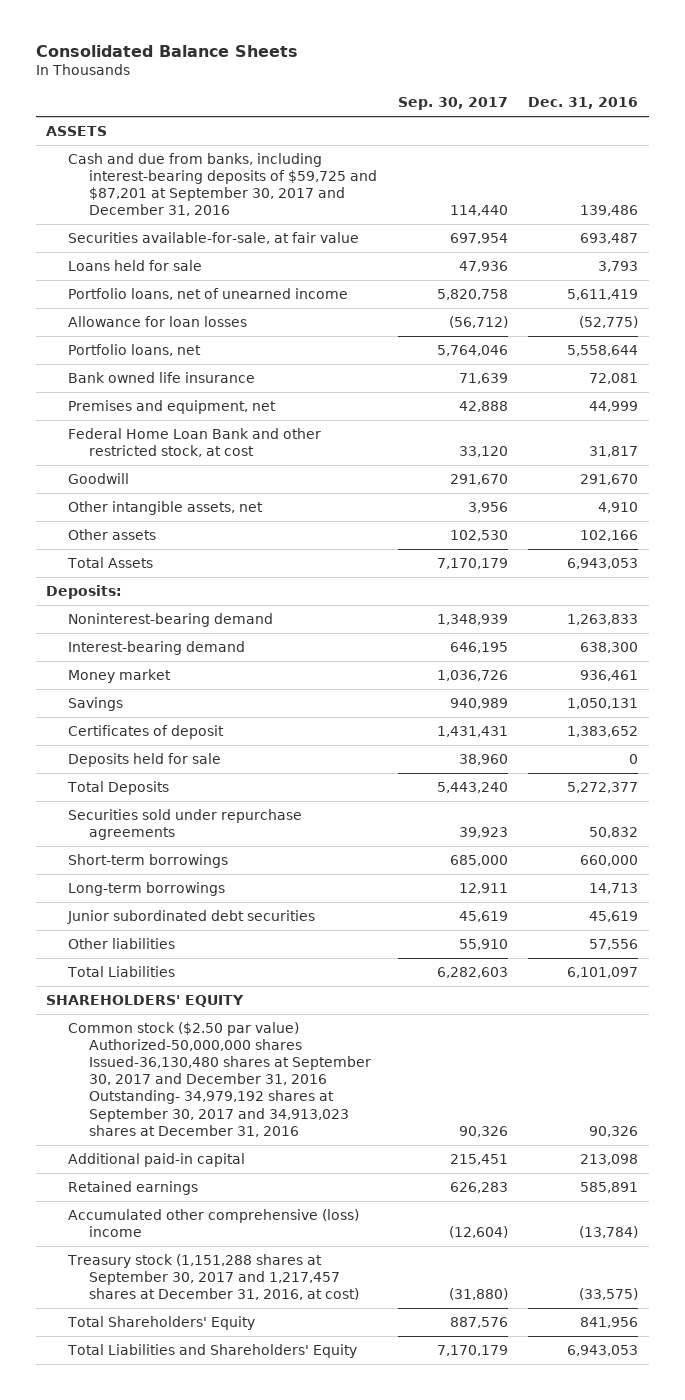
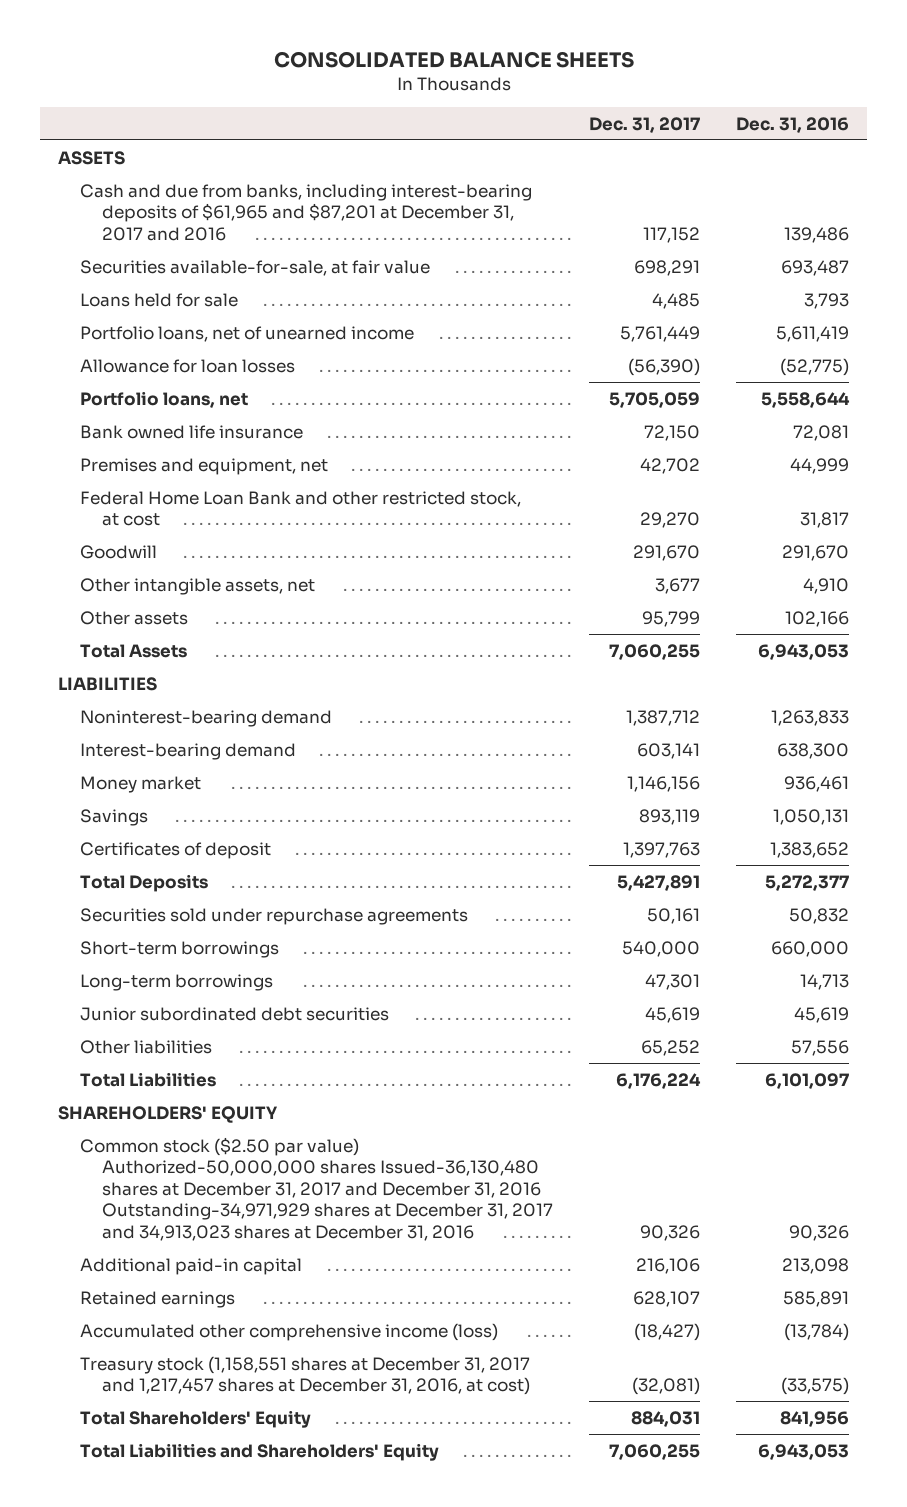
[36,45,299,58] Consolidated Balance Sheets -> [273,50,634,68] CONSOLIDATED BALANCE SHEETS
[397,97,508,111] Sep. 30, 2017 -> none
none -> [589,116,701,133] Dec. 31, 2017
[67,152,377,217] Cash and due from banks, including interest-bearing deposits of $59,725 and $87,201 at September 30, 2017 and December 31, 2016 -> [79,183,532,241] Cash and due from banks, including interest-bearing deposits of $61,965 and $87,201 at December 31, 2017 and 2016
[46,584,123,599] Deposits: -> none
none -> [58,676,158,691] LIABILITIES
[67,752,221,767] Deposits held for sale -> none
[67,1021,371,1137] Common stock ($2.50 par value) Authorized-50,000,000 shares Issued-36,130,480 shares at September 30, 2017 and December 31, 2016 Outstanding- 34,979,192 shares at September 30, 2017 and 34,913,023 shares at December 31, 2016 -> [79,1136,553,1241] Common stock ($2.50 par value) Authorized-50,000,000 shares Issued-36,130,480 shares at December 31, 2017 and December 31, 2016 Outstanding-34,971,929 shares at December 31, 2017 and 34,913,023 shares at December 31, 2016
[67,1208,359,1237] Accumulated other comprehensive (loss) income -> [79,1322,498,1341] Accumulated other comprehensive income (loss)
[66,1253,359,1301] Treasury stock (1,151,288 shares at September 30, 2017 and 1,217,457 shares at December 31, 2016, at cost) -> [79,1355,530,1396] Treasury stock (1,158,551 shares at December 31, 2017 and 1,217,457 shares at December 31, 2016, at cost)

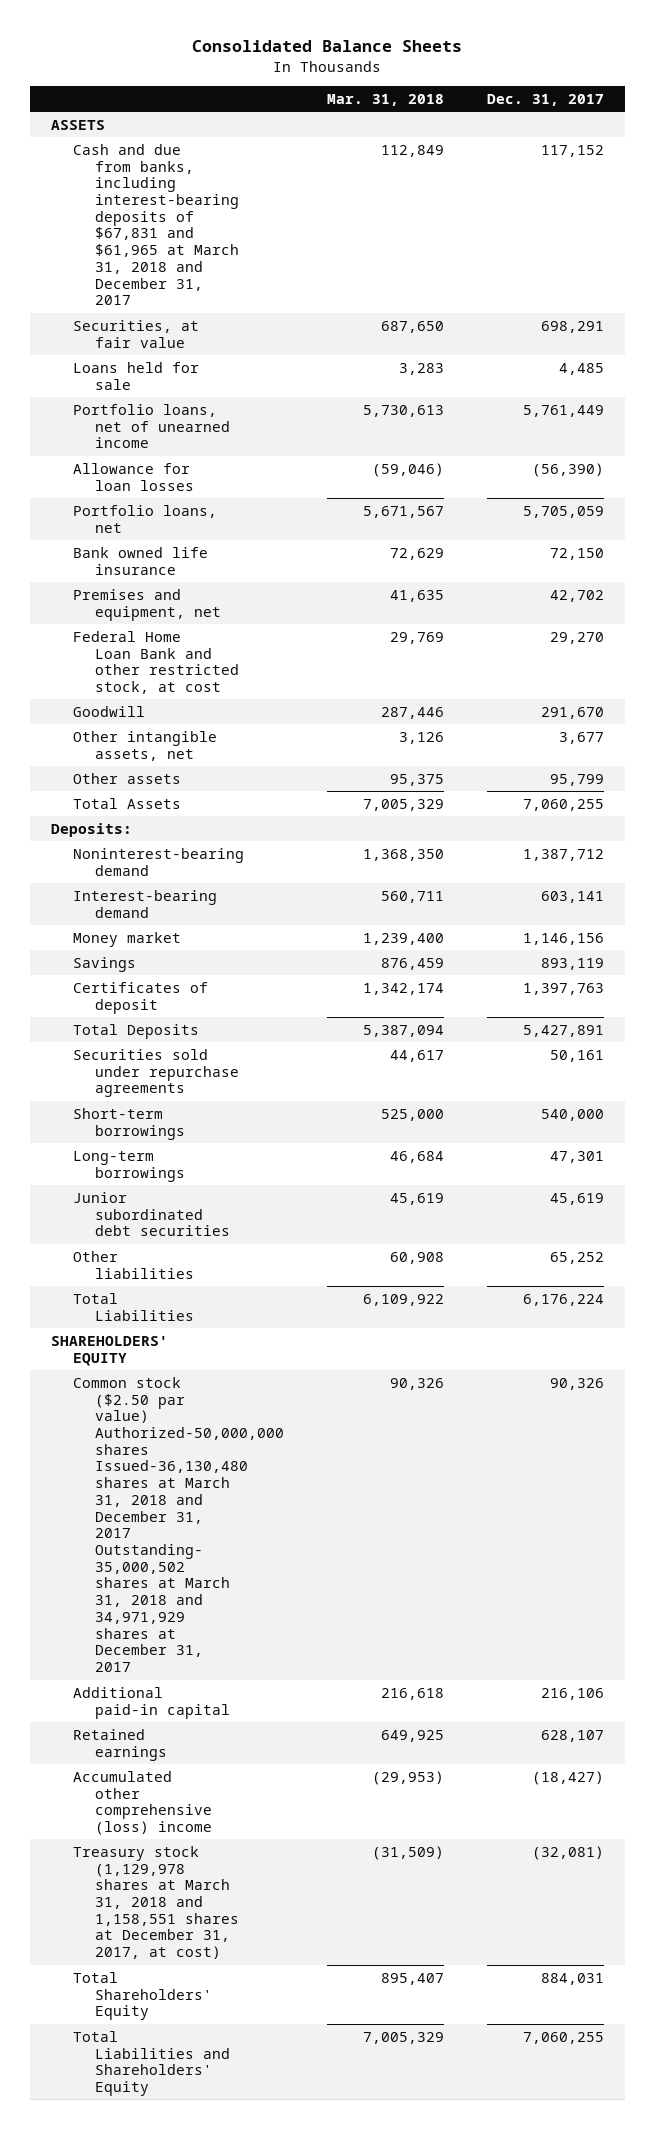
[273,50,634,68] CONSOLIDATED BALANCE SHEETS -> [192,40,463,53] Consolidated Balance Sheets
[736,116,850,133] Dec. 31, 2016 -> none
none -> [326,93,444,106] Mar. 31, 2018
[79,183,532,241] Cash and due from banks, including interest-bearing deposits of $61,965 and $87,201 at December 31, 2017 and 2016 -> [72,143,239,306] Cash and due from banks, including interest-bearing deposits of $67,831 and $61,965 at March 31, 2018 and December 31, 2017
[79,259,430,276] Securities available-for-sale, at fair value -> [72,319,199,348] Securities, at fair value
[58,676,158,691] LIABILITIES -> none
none -> [51,822,133,837] Deposits:
[79,1136,553,1241] Common stock ($2.50 par value) Authorized-50,000,000 shares Issued-36,130,480 shares at December 31, 2017 and December 31, 2016 Outstanding-34,971,929 shares at December 31, 2017 and 34,913,023 shares at December 31, 2016 -> [72,1376,284,1673] Common stock ($2.50 par value) Authorized-50,000,000 shares Issued-36,130,480 shares at March 31, 2018 and December 31, 2017 Outstanding- 35,000,502 shares at March 31, 2018 and 34,971,929 shares at December 31, 2017
[79,1322,498,1341] Accumulated other comprehensive income (loss) -> [72,1770,212,1835] Accumulated other comprehensive (loss) income
[79,1355,530,1396] Treasury stock (1,158,551 shares at December 31, 2017 and 1,217,457 shares at December 31, 2016, at cost) -> [72,1845,239,1960] Treasury stock (1,129,978 shares at March 31, 2018 and 1,158,551 shares at December 31, 2017, at cost)

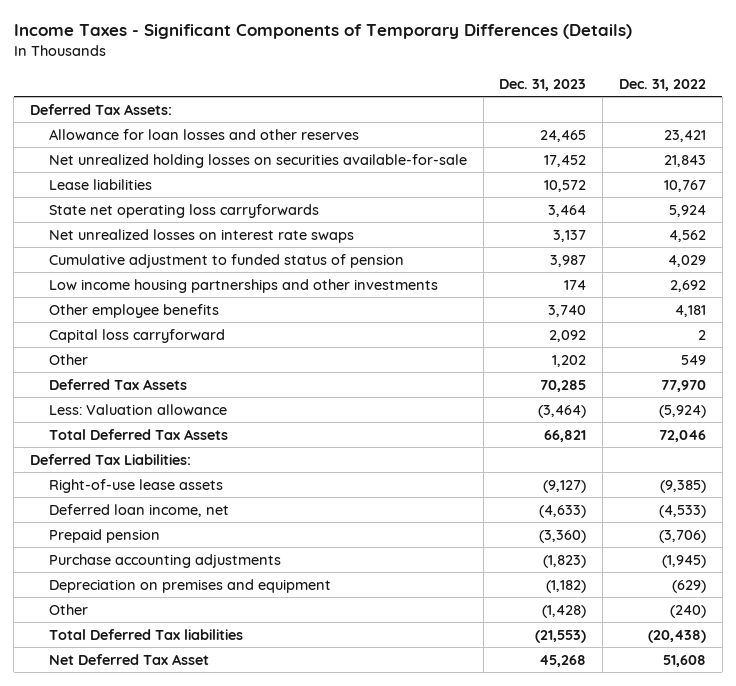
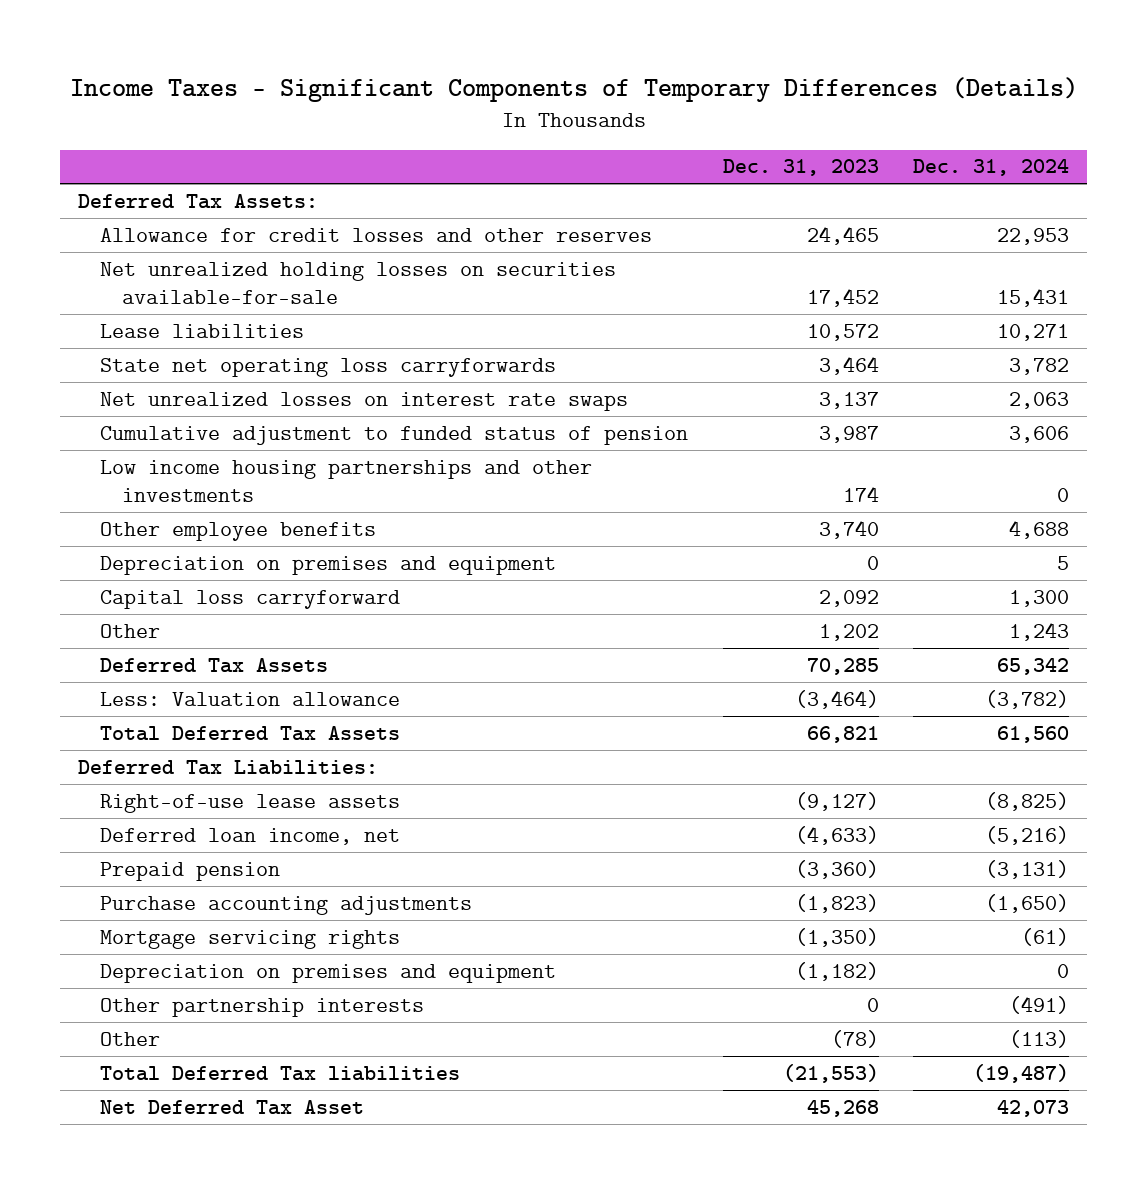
[618,78,706,91] Dec. 31, 2022 -> none
none -> [913,159,1070,177] Dec. 31, 2024
[48,128,359,140] Allowance for loan losses and other reserves -> [99,227,652,242] Allowance for credit losses and other reserves
none -> [99,555,556,575] Depreciation on premises and equipment
none -> [99,929,400,949] Mortgage servicing rights
none -> [99,997,424,1017] Other partnership interests
[542,604,587,618] (1,428) -> [830,1029,879,1048] (78)

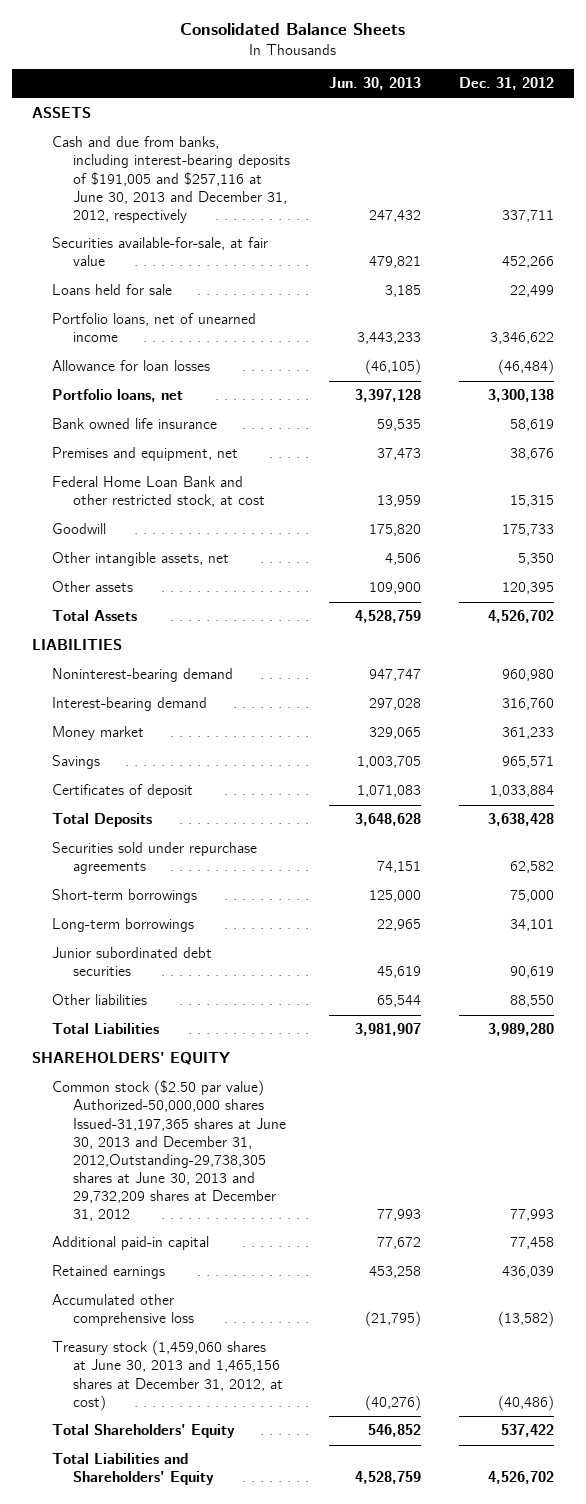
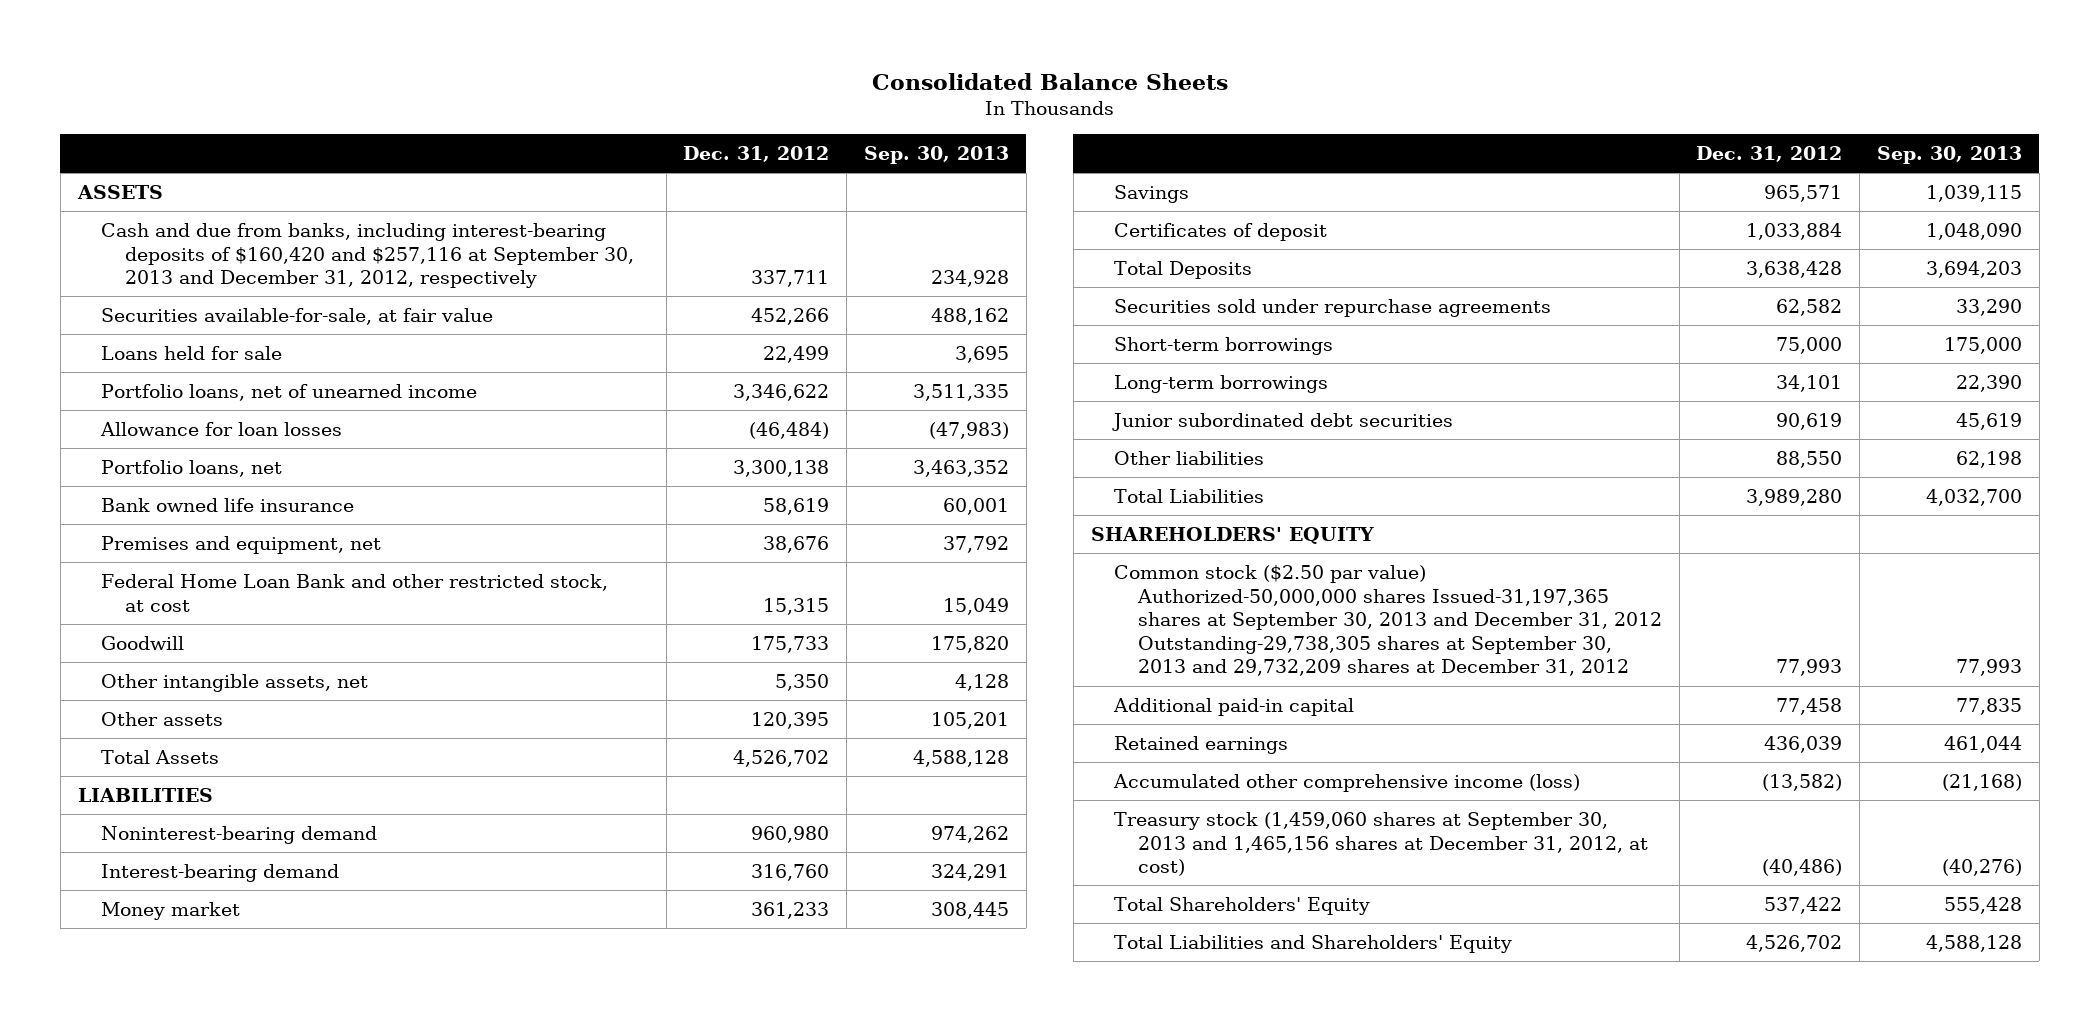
[328,77,421,91] Jun. 30, 2013 -> none
none -> [863,145,1009,164] Sep. 30, 2013
[52,136,290,223] Cash and due from banks, including interest-bearing deposits of $191,005 and $257,116 at June 30, 2013 and December 31, 2012, respectively -> [101,222,634,289] Cash and due from banks, including interest-bearing deposits of $160,420 and $257,116 at September 30, 2013 and December 31, 2012, respectively
[52,1080,286,1222] Common stock ($2.50 par value) Authorized-50,000,000 shares Issued-31,197,365 shares at June 30, 2013 and December 31, 2012,Outstanding-29,738,305 shares at June 30, 2013 and 29,732,209 shares at December 31, 2012 -> [1114,564,1662,677] Common stock ($2.50 par value) Authorized-50,000,000 shares Issued-31,197,365 shares at September 30, 2013 and December 31, 2012 Outstanding-29,738,305 shares at September 30, 2013 and 29,732,209 shares at December 31, 2012
[52,1294,194,1327] Accumulated other comprehensive loss -> [1113,773,1581,792] Accumulated other comprehensive income (loss)
[52,1340,283,1411] Treasury stock (1,459,060 shares at June 30, 2013 and 1,465,156 shares at December 31, 2012, at cost) -> [1114,811,1648,877] Treasury stock (1,459,060 shares at September 30, 2013 and 1,465,156 shares at December 31, 2012, at cost)

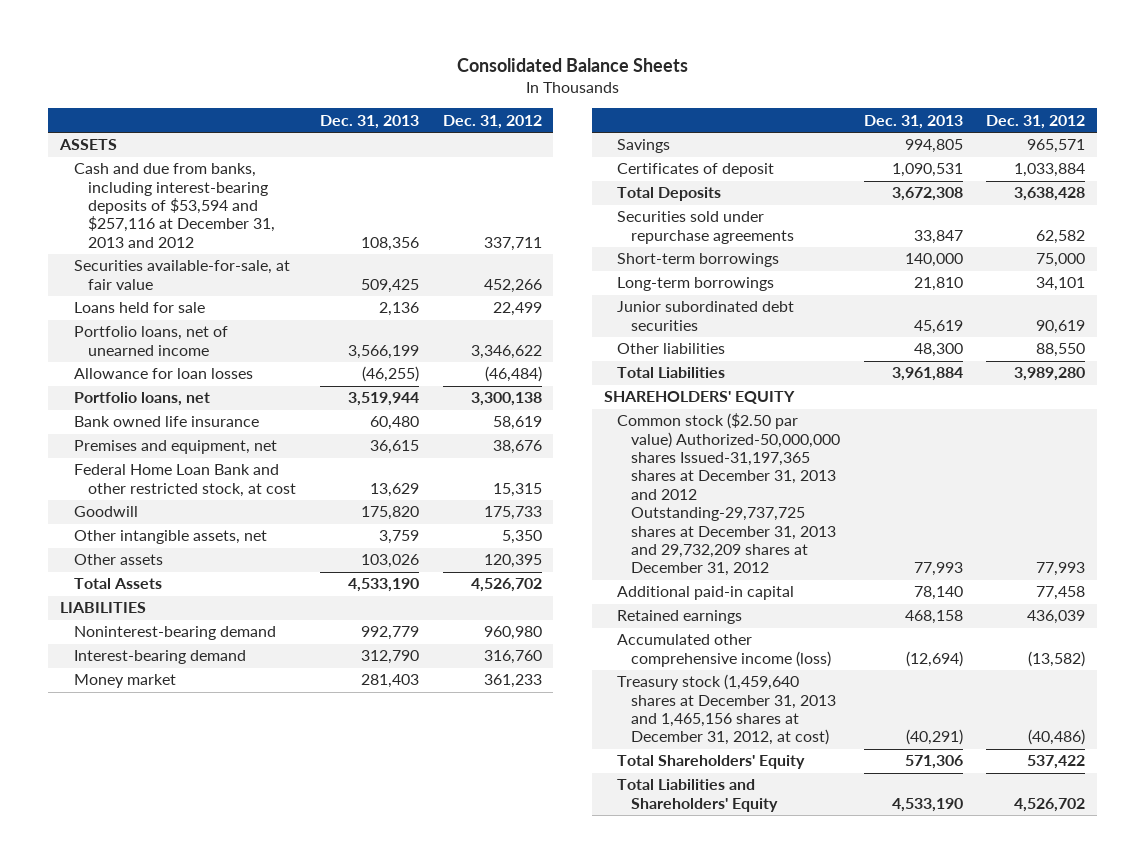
[863,145,1009,164] Sep. 30, 2013 -> none
none -> [320,114,420,129] Dec. 31, 2013
[101,222,634,289] Cash and due from banks, including interest-bearing deposits of $160,420 and $257,116 at September 30, 2013 and December 31, 2012, respectively -> [73,163,275,248] Cash and due from banks, including interest-bearing deposits of $53,594 and $257,116 at December 31, 2013 and 2012
[1114,564,1662,677] Common stock ($2.50 par value) Authorized-50,000,000 shares Issued-31,197,365 shares at September 30, 2013 and December 31, 2012 Outstanding-29,738,305 shares at September 30, 2013 and 29,732,209 shares at December 31, 2012 -> [617,413,841,577] Common stock ($2.50 par value) Authorized-50,000,000 shares Issued-31,197,365 shares at December 31, 2013 and 2012 Outstanding-29,737,725 shares at December 31, 2013 and 29,732,209 shares at December 31, 2012
[1114,811,1648,877] Treasury stock (1,459,060 shares at September 30, 2013 and 1,465,156 shares at December 31, 2012, at cost) -> [617,674,837,746] Treasury stock (1,459,640 shares at December 31, 2013 and 1,465,156 shares at December 31, 2012, at cost)

